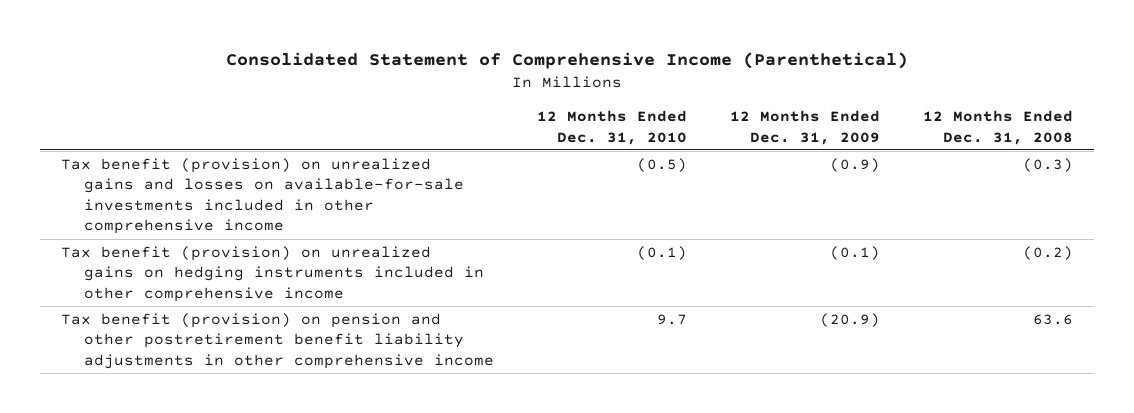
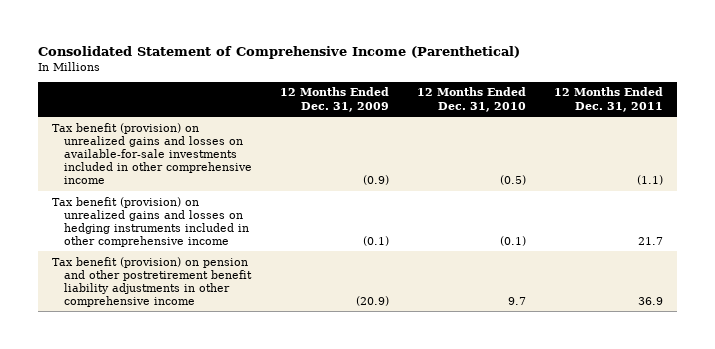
[922,110,1073,145] 12 Months Ended Dec. 31, 2008 -> none
none -> [554,87,664,112] 12 Months Ended Dec. 31, 2011
[61,245,485,302] Tax benefit (provision) on unrealized gains on hedging instruments included in other comprehensive income -> [52,196,249,248] Tax benefit (provision) on unrealized gains and losses on hedging instruments included in other comprehensive income

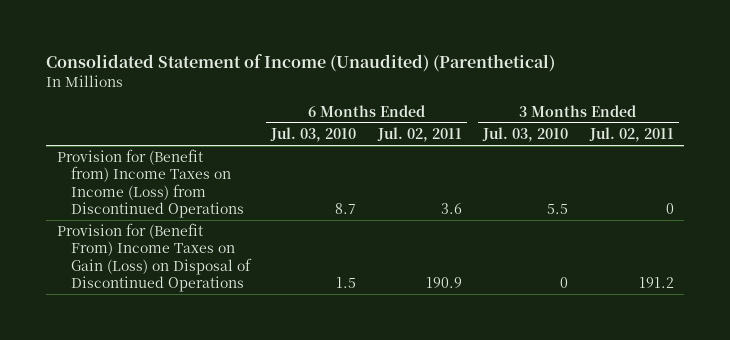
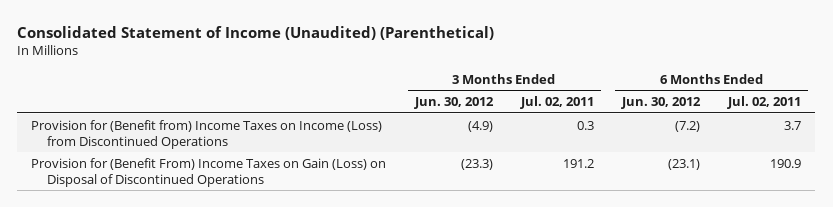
[270,127,357,143] Jul. 03, 2010 -> none
[482,127,569,143] Jul. 03, 2010 -> none
none -> [413,97,494,110] Jun. 30, 2012
none -> [621,97,702,110] Jun. 30, 2012
[440,202,462,214] 3.6 -> [784,120,802,130] 3.7
[665,202,674,214] 0 -> [576,120,594,130] 0.3

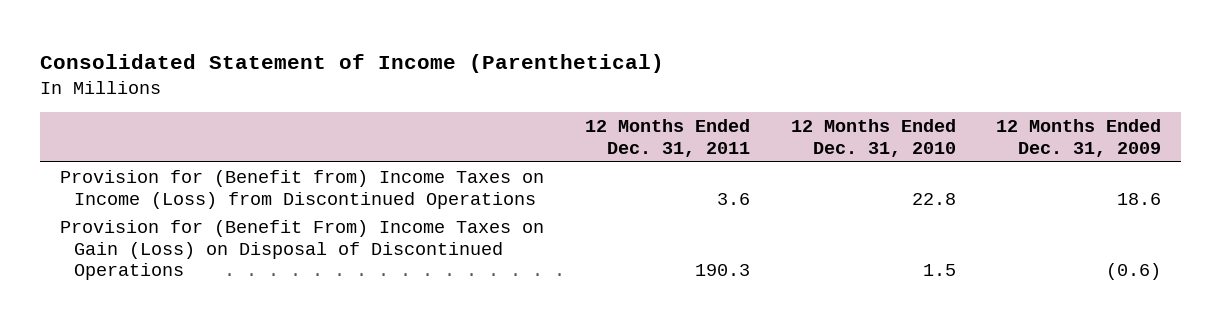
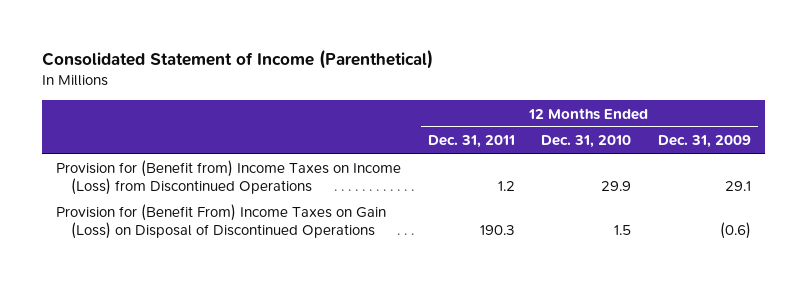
[717,192,751,205] 3.6 -> [497,180,515,191] 1.2
[911,192,956,205] 22.8 -> [601,180,632,191] 29.9
[1117,192,1162,205] 18.6 -> [725,180,752,191] 29.1

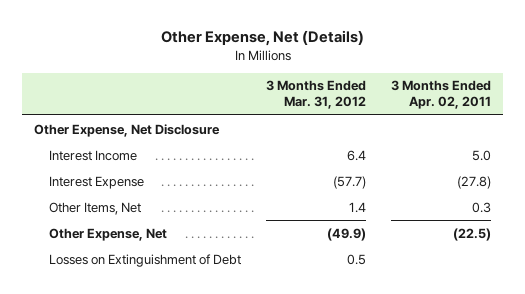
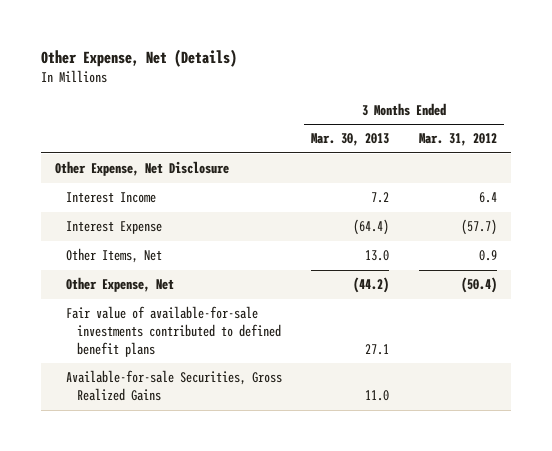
[390,80,491,110] 3 Months Ended Apr. 02, 2011 -> none
none -> [311,133,390,147] Mar. 30, 2013
[49,253,242,267] Losses on Extinguishment of Debt -> none
[348,201,366,213] 1.4 -> [478,250,497,262] 0.9
[326,227,366,241] (49.9) -> [460,277,497,294] (50.4)
none -> [66,306,281,358] Fair value of available-for-sale investments contributed to defined benefit plans
none -> [66,370,283,402] Available-for-sale Securities, Gross Realized Gains

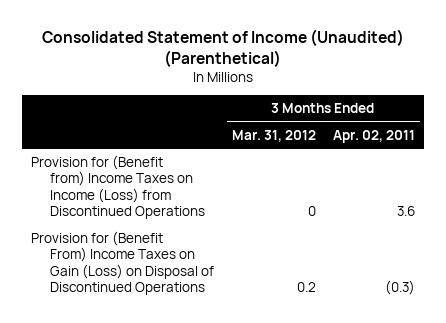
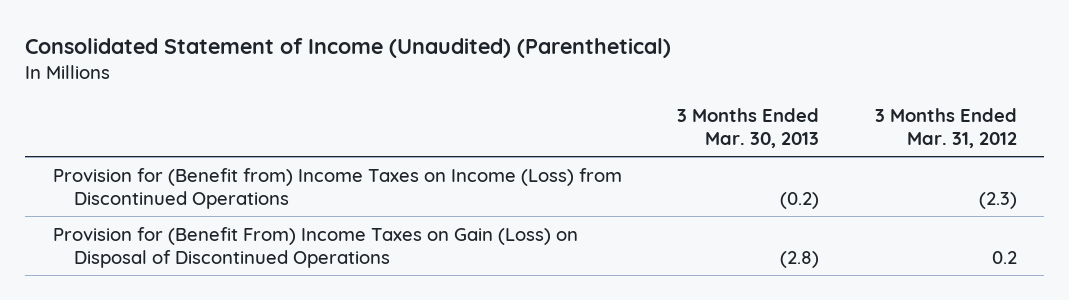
[333,129,416,143] Apr. 02, 2011 -> none
none -> [677,107,820,148] 3 Months Ended Mar. 30, 2013
[307,206,316,217] 0 -> [978,191,1017,209] (2.3)

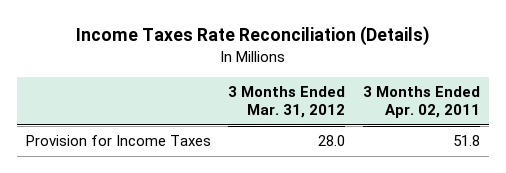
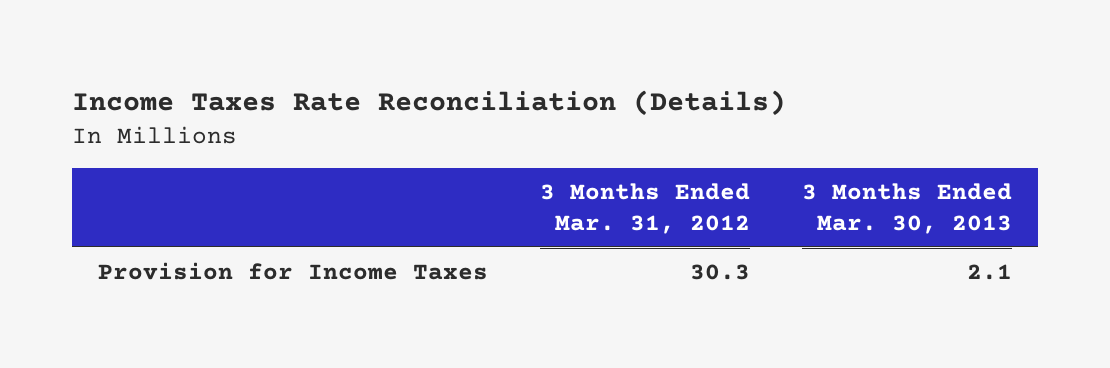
[362,86,480,119] 3 Months Ended Apr. 02, 2011 -> none
none -> [801,183,1012,234] 3 Months Ended Mar. 30, 2013
[318,135,346,147] 28.0 -> [689,264,750,281] 30.3

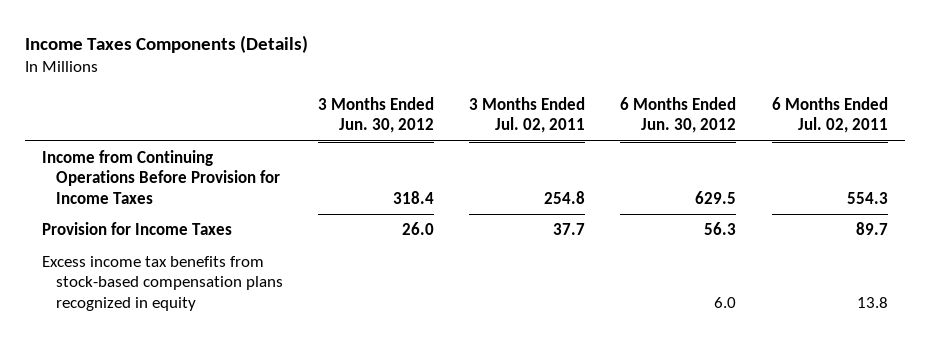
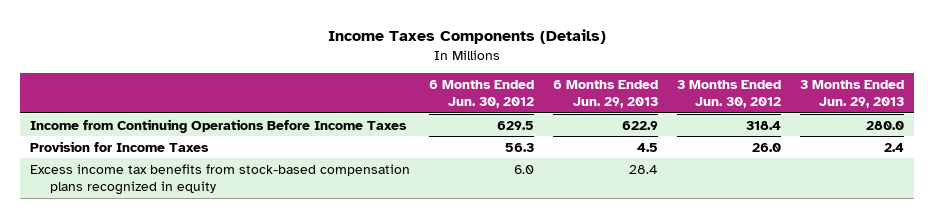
[469,96,586,134] 3 Months Ended Jul. 02, 2011 -> none
[771,96,888,134] 6 Months Ended Jul. 02, 2011 -> none
none -> [553,79,659,109] 6 Months Ended Jun. 29, 2013
none -> [800,79,905,109] 3 Months Ended Jun. 29, 2013
[42,150,281,204] Income from Continuing Operations Before Provision for Income Taxes -> [29,118,407,133] Income from Continuing Operations Before Income Taxes

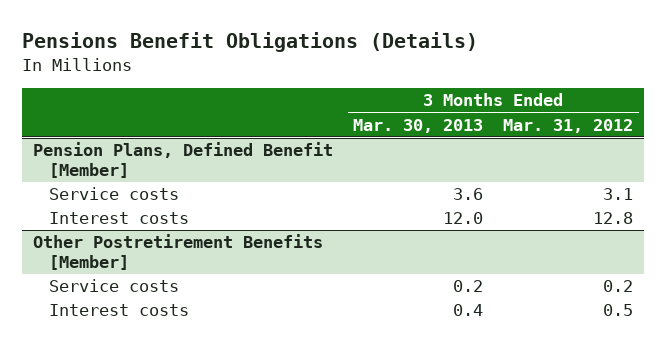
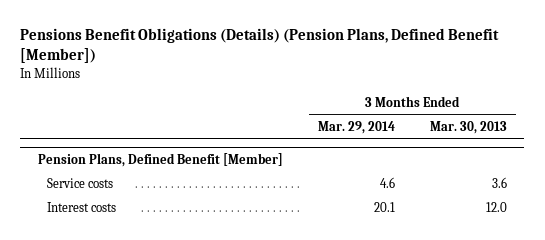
[22,32,479,53] Pensions Benefit Obligations (Details) -> [20,28,500,64] Pensions Benefit Obligations (Details) (Pension Plans, Defined Benefit [Member])
[503,118,634,133] Mar. 31, 2012 -> none
none -> [317,121,395,135] Mar. 29, 2014
[32,234,323,271] Other Postretirement Benefits [Member] -> none
[48,279,179,293] Service costs -> none
[48,304,189,317] Interest costs -> none

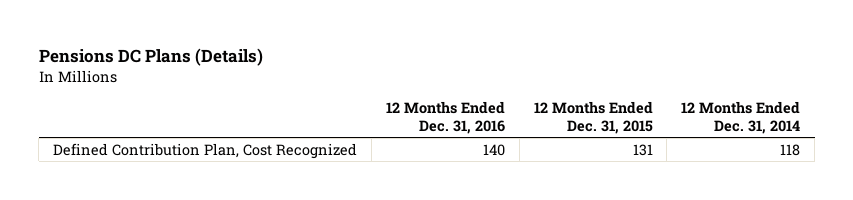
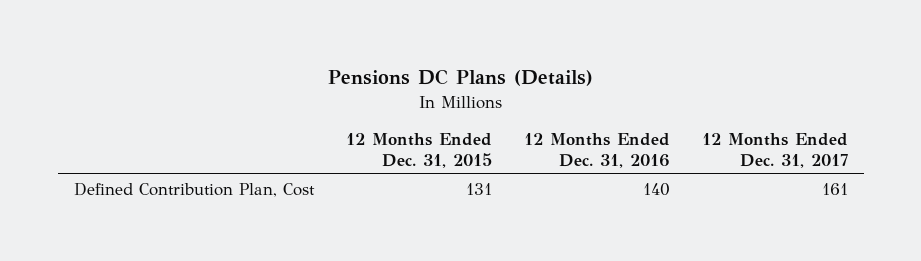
[681,101,801,134] 12 Months Ended Dec. 31, 2014 -> none
none -> [701,132,848,168] 12 Months Ended Dec. 31, 2017
[53,142,358,159] Defined Contribution Plan, Cost Recognized -> [73,181,315,197] Defined Contribution Plan, Cost

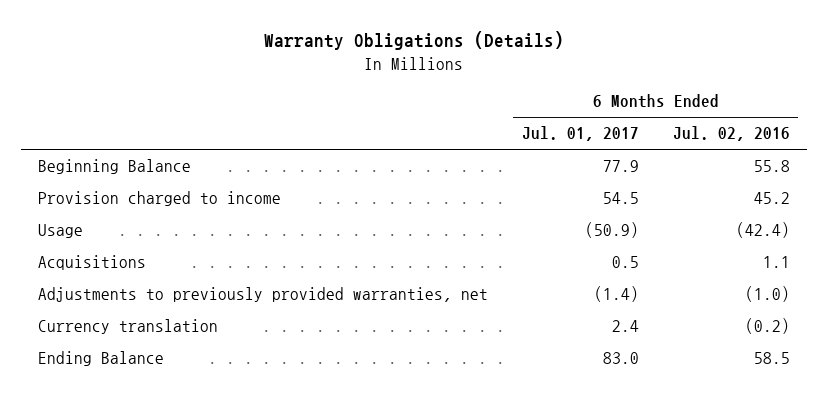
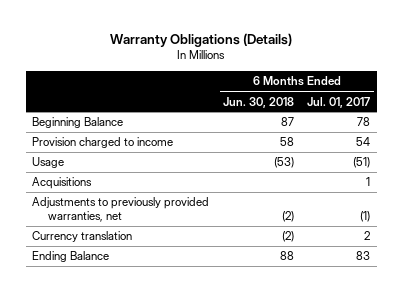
[672,126,790,142] Jul. 02, 2016 -> none
none -> [222,96,294,108] Jun. 30, 2018
[602,160,639,173] 77.9 -> [357,117,371,127] 78
[602,192,639,205] 54.5 -> [356,137,371,147] 54
[584,222,639,239] (50.9) -> [353,157,371,169] (51)
[611,256,639,269] 0.5 -> [366,177,371,187] 1
[593,286,639,303] (1.4) -> [360,211,371,223] (1)
[611,320,639,333] 2.4 -> [364,231,371,241] 2
[602,352,639,365] 83.0 -> [356,251,371,261] 83

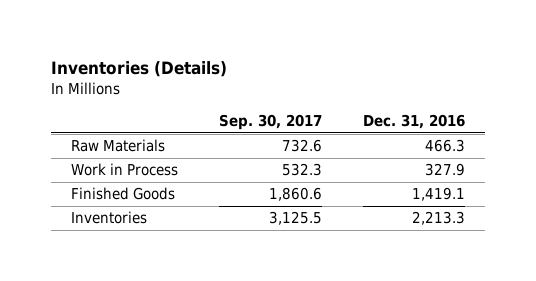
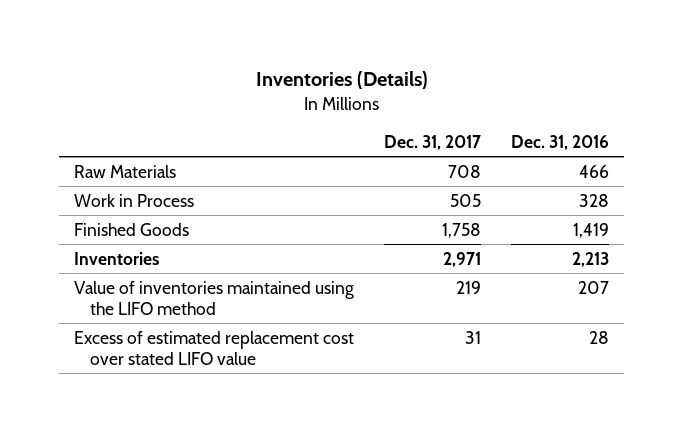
[219,114,323,131] Sep. 30, 2017 -> none
none -> [384,134,482,150] Dec. 31, 2017
[424,139,465,153] 466.3 -> [579,164,610,178] 466
[424,163,465,177] 327.9 -> [579,193,610,207] 328
[411,187,465,202] 1,419.1 -> [573,222,610,238] 1,419
[411,211,465,226] 2,213.3 -> [572,251,610,267] 2,213
none -> [73,280,354,315] Value of inventories maintained using the LIFO method
none -> [73,330,354,365] Excess of estimated replacement cost over stated LIFO value

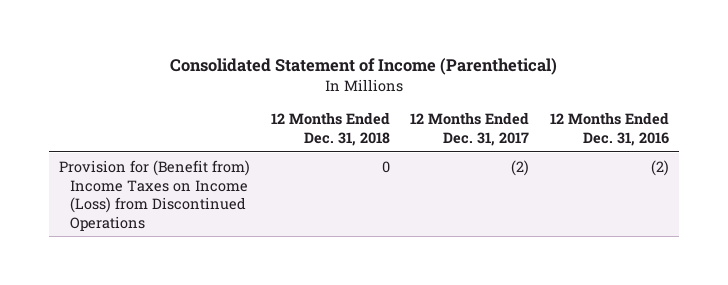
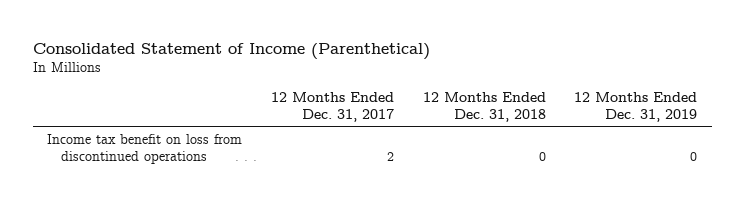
[549,112,669,146] 12 Months Ended Dec. 31, 2016 -> none
none -> [574,91,698,122] 12 Months Ended Dec. 31, 2019
[59,160,251,231] Provision for (Benefit from) Income Taxes on Income (Loss) from Discontinued Operations -> [47,133,243,164] Income tax benefit on loss from discontinued operations
[511,160,530,177] (2) -> [387,151,395,161] 2

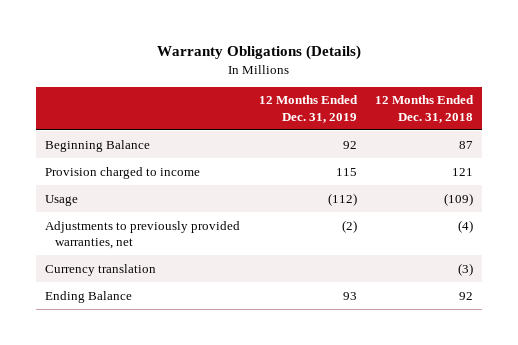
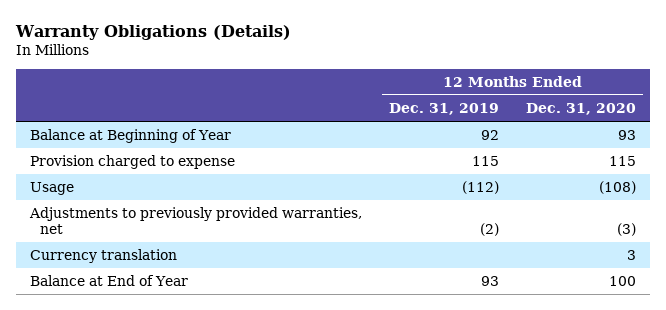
[375,95,475,123] 12 Months Ended Dec. 31, 2018 -> none
none -> [526,103,637,116] Dec. 31, 2020
[45,139,151,152] Beginning Balance -> [29,129,231,144] Balance at Beginning of Year
[45,166,201,179] Provision charged to income -> [29,155,235,170] Provision charged to expense
[45,290,133,303] Ending Balance -> [29,275,188,287] Balance at End of Year

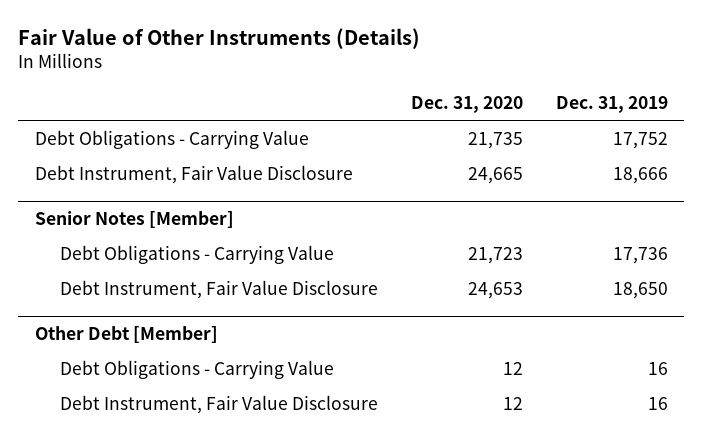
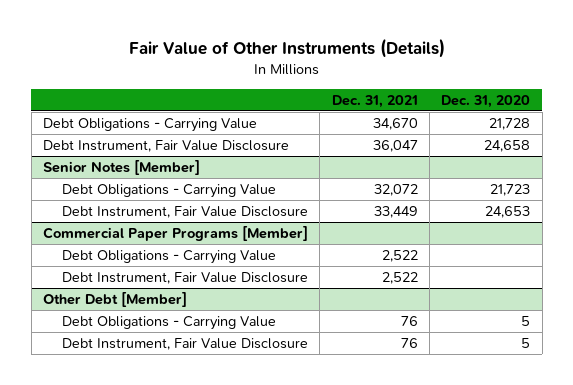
[555,96,668,114] Dec. 31, 2019 -> none
none -> [331,94,418,108] Dec. 31, 2021
[467,131,523,149] 21,735 -> [489,118,531,131] 21,728
[467,166,523,184] 24,665 -> [484,140,531,153] 24,658
none -> [42,226,308,242] Commercial Paper Programs [Member]
none -> [61,250,276,265] Debt Obligations - Carrying Value
none -> [61,272,308,285] Debt Instrument, Fair Value Disclosure
[502,361,523,375] 12 -> [521,316,531,327] 5
[502,396,523,410] 12 -> [521,338,531,349] 5

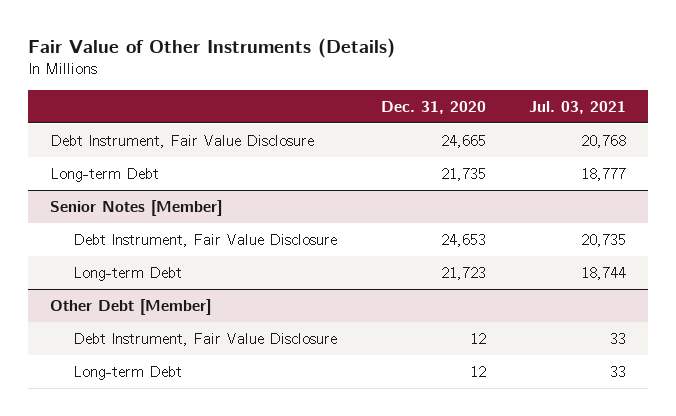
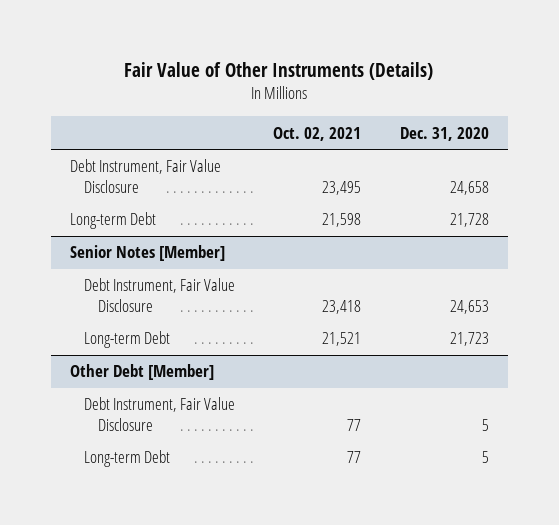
[528,100,626,114] Jul. 03, 2021 -> none
none -> [273,126,362,141] Oct. 02, 2021
[440,134,486,148] 24,665 -> [449,180,489,195] 24,658
[440,167,486,181] 21,735 -> [449,213,489,228] 21,728
[469,332,486,344] 12 -> [481,418,489,431] 5
[469,365,486,377] 12 -> [481,451,489,464] 5

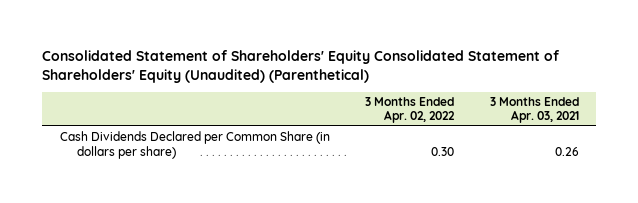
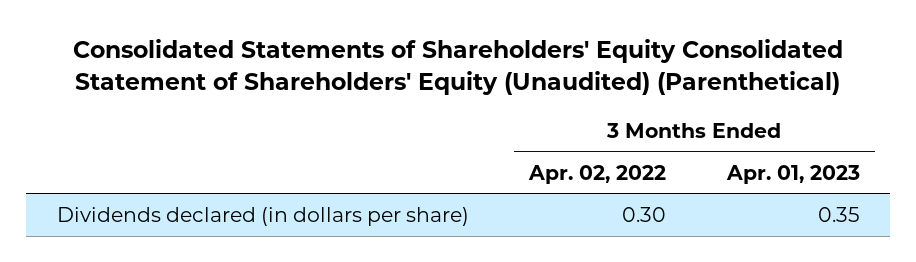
[42,49,561,83] Consolidated Statement of Shareholders' Equity Consolidated Statement of Shareholders' Equity (Unaudited) (Parenthetical) -> [73,39,844,95] Consolidated Statements of Shareholders' Equity Consolidated Statement of Shareholders' Equity (Unaudited) (Parenthetical)
[489,96,579,124] 3 Months Ended Apr. 03, 2021 -> none
none -> [725,164,860,184] Apr. 01, 2023
[59,131,330,159] Cash Dividends Declared per Common Share (in dollars per share) -> [56,206,469,226] Dividends declared (in dollars per share)

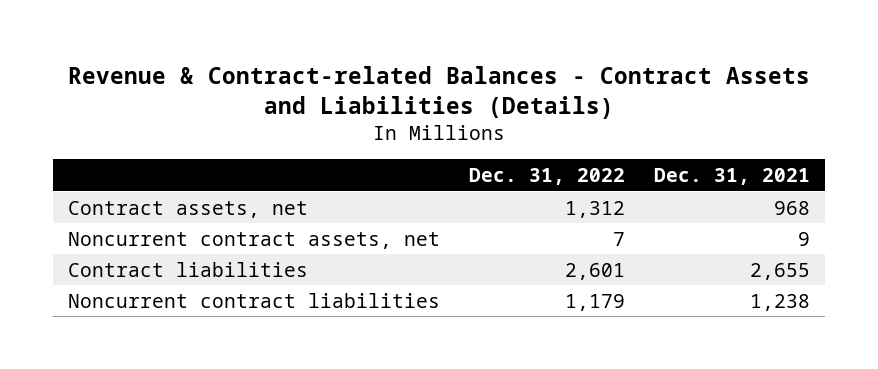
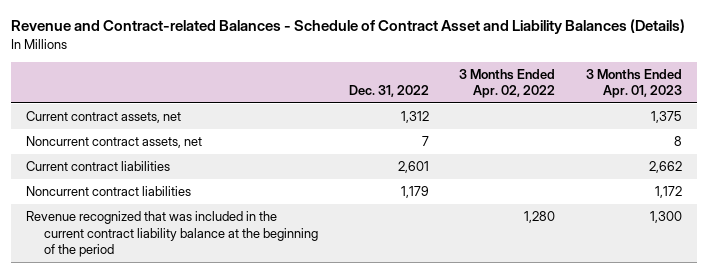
[67,65,810,119] Revenue & Contract-related Balances - Contract Assets and Liabilities (Details) -> [10,18,685,34] Revenue and Contract-related Balances - Schedule of Contract Asset and Liability Balances (Details)
[654,168,811,186] Dec. 31, 2021 -> none
none -> [459,68,556,99] 3 Months Ended Apr. 02, 2022
none -> [585,68,682,99] 3 Months Ended Apr. 01, 2023
[67,200,308,218] Contract assets, net -> [26,111,182,124] Current contract assets, net
[67,261,308,277] Contract liabilities -> [26,161,171,172] Current contract liabilities
none -> [26,211,319,258] Revenue recognized that was included in the current contract liability balance at the beginning of the period

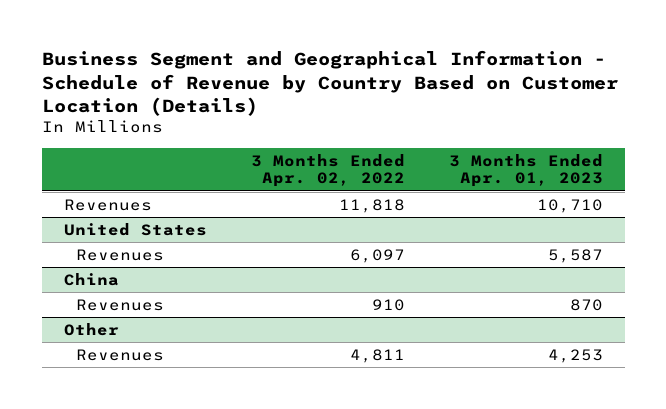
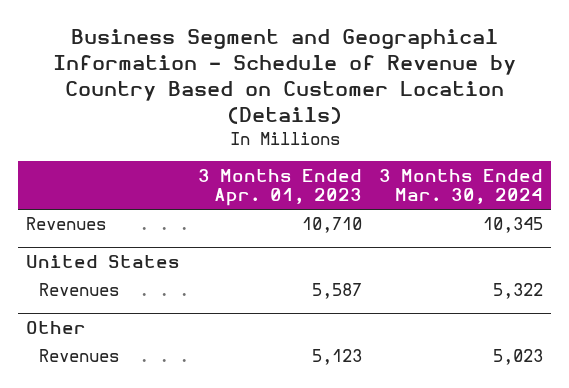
[250,153,405,188] 3 Months Ended Apr. 02, 2022 -> none
none -> [378,168,543,205] 3 Months Ended Mar. 30, 2024
[63,273,119,287] China -> none
[75,299,164,312] Revenues -> none
[547,349,603,364] 4,253 -> [311,349,362,366] 5,123

